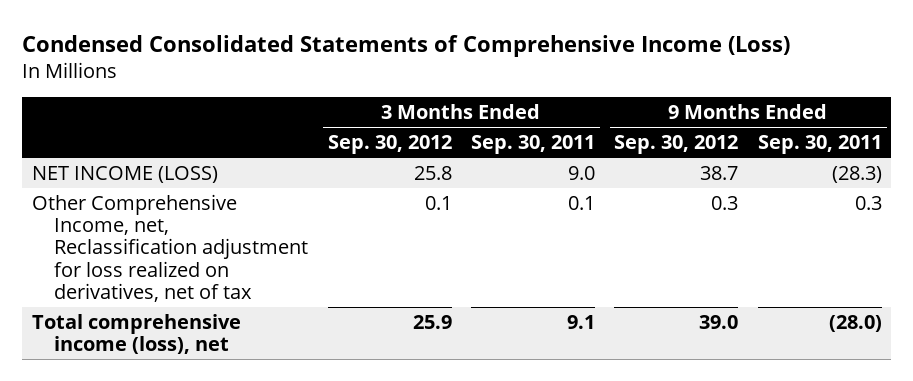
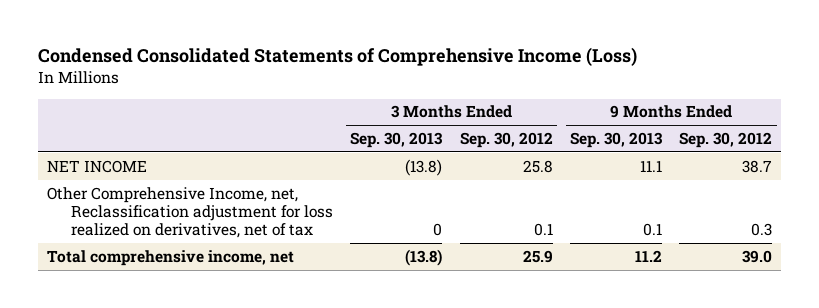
[471,135,596,155] Sep. 30, 2011 -> none
[757,135,882,155] Sep. 30, 2011 -> none
none -> [350,132,444,149] Sep. 30, 2013
none -> [570,132,664,149] Sep. 30, 2013
[31,165,218,183] NET INCOME (LOSS) -> [46,159,147,173] NET INCOME
[31,313,241,355] Total comprehensive income (loss), net -> [46,249,294,266] Total comprehensive income, net

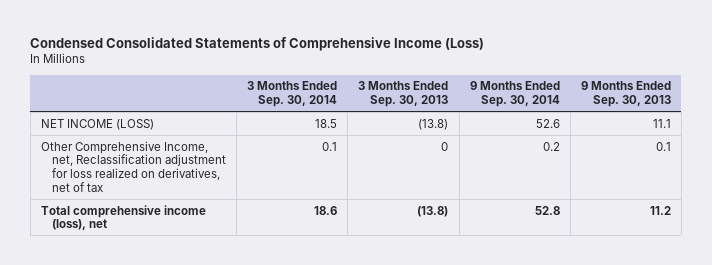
[459,132,553,149] Sep. 30, 2012 -> none
[679,132,773,149] Sep. 30, 2012 -> none
none -> [247,81,338,107] 3 Months Ended Sep. 30, 2014
none -> [469,81,560,107] 9 Months Ended Sep. 30, 2014
[46,159,147,173] NET INCOME -> [40,118,154,130] NET INCOME (LOSS)
[46,249,294,266] Total comprehensive income, net -> [40,204,206,231] Total comprehensive income (loss), net

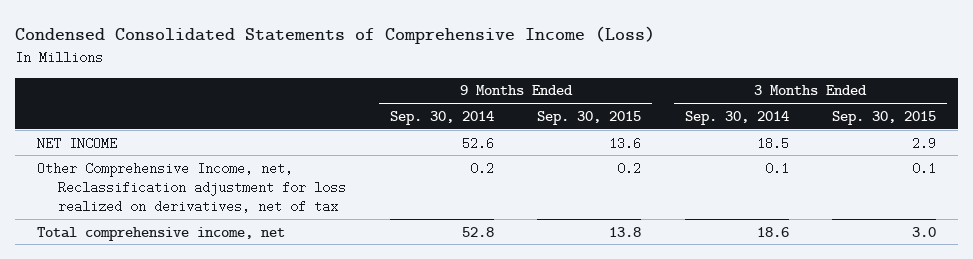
[358,81,449,107] 3 Months Ended Sep. 30, 2013 -> none
[580,81,671,107] 9 Months Ended Sep. 30, 2013 -> none
none -> [537,110,642,125] Sep. 30, 2015
none -> [831,110,936,125] Sep. 30, 2015
[40,118,154,130] NET INCOME (LOSS) -> [37,136,118,150] NET INCOME
[40,204,206,231] Total comprehensive income (loss), net -> [37,226,286,241] Total comprehensive income, net

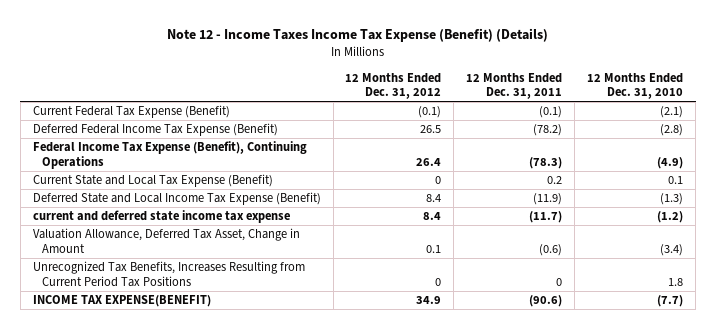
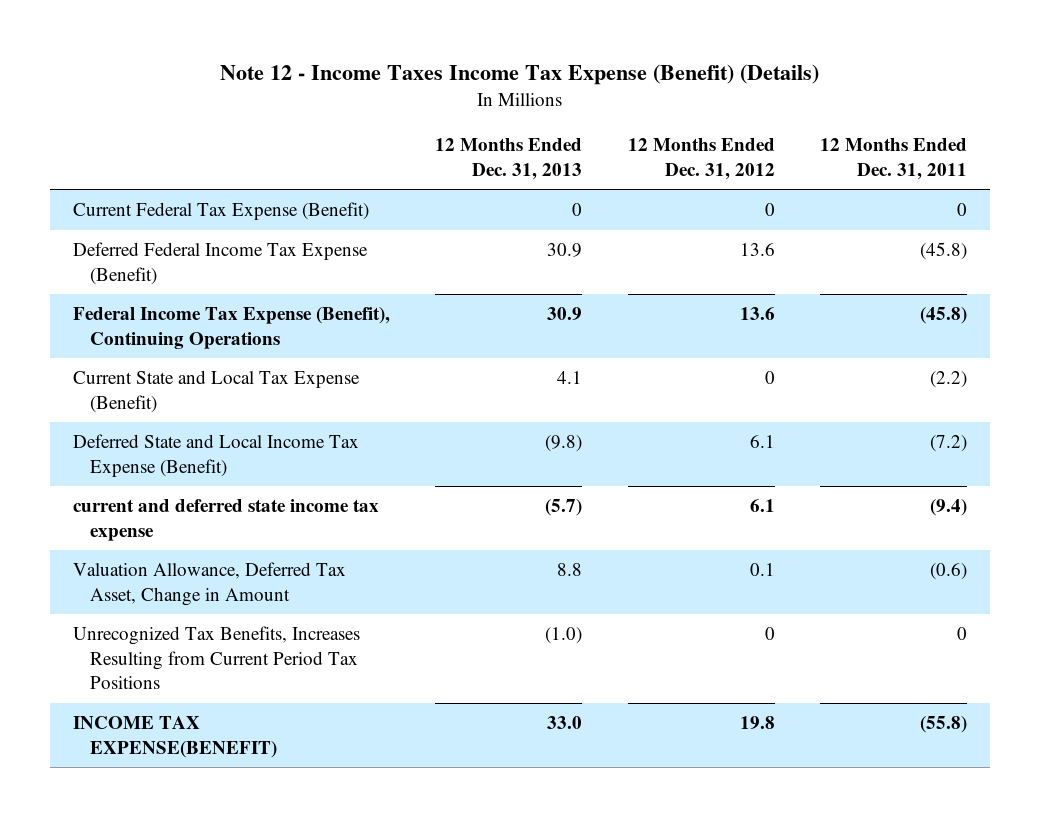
[587,72,684,100] 12 Months Ended Dec. 31, 2010 -> none
none -> [435,138,583,180] 12 Months Ended Dec. 31, 2013
[418,106,442,119] (0.1) -> [764,203,775,217] 0
[539,106,563,119] (0.1) -> [957,203,968,217] 0
[420,125,442,134] 26.5 -> [739,243,775,257] 13.6
[533,124,563,137] (78.2) -> [920,242,968,261] (45.8)
[416,157,442,166] 26.4 -> [739,307,775,321] 13.6
[529,156,563,169] (78.3) -> [920,307,968,325] (45.8)
[547,176,563,185] 0.2 -> [930,371,968,389] (2.2)
[426,194,442,203] 8.4 -> [749,435,775,449] 6.1
[533,193,563,206] (11.9) -> [930,435,968,453] (7.2)
[423,212,442,221] 8.4 -> [749,499,775,513] 6.1
[529,211,563,224] (11.7) -> [930,499,968,517] (9.4)
[416,296,442,305] 34.9 -> [739,716,775,730] 19.8
[529,295,563,308] (90.6) -> [920,716,968,734] (55.8)

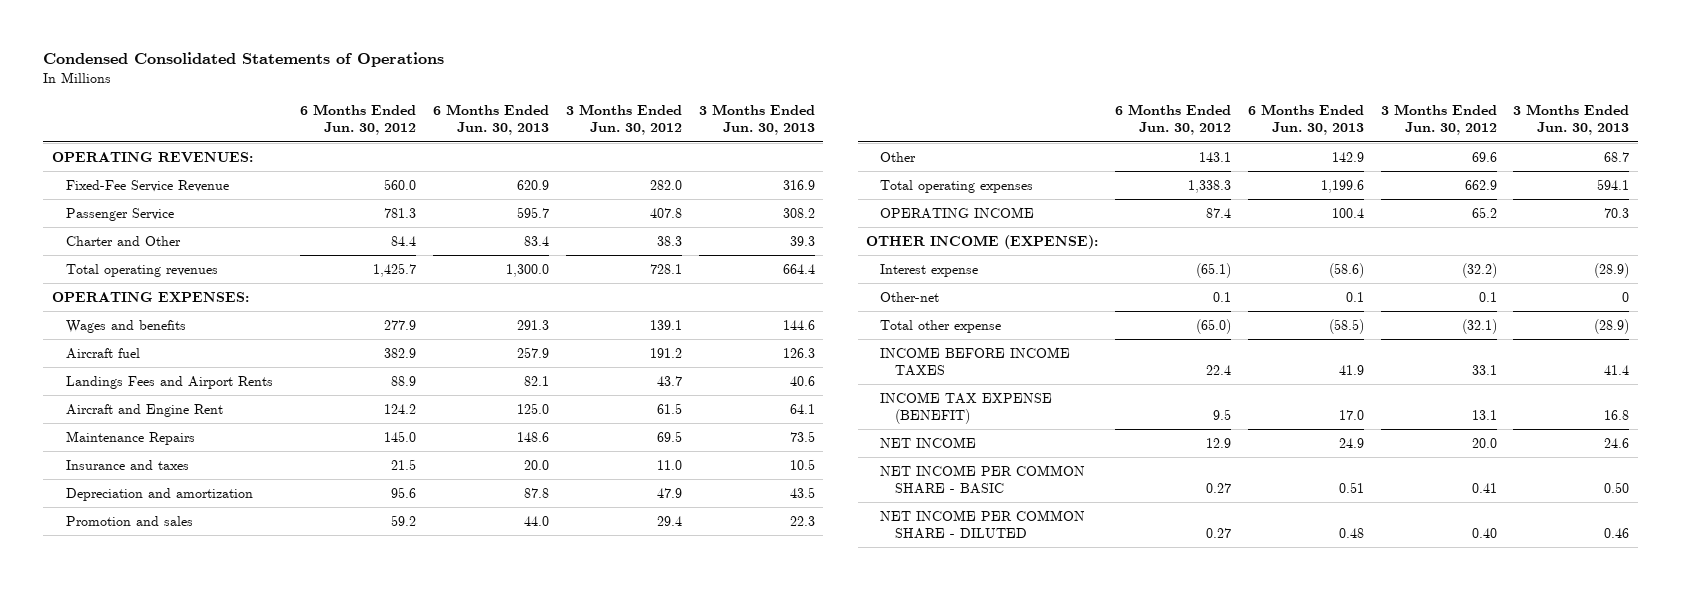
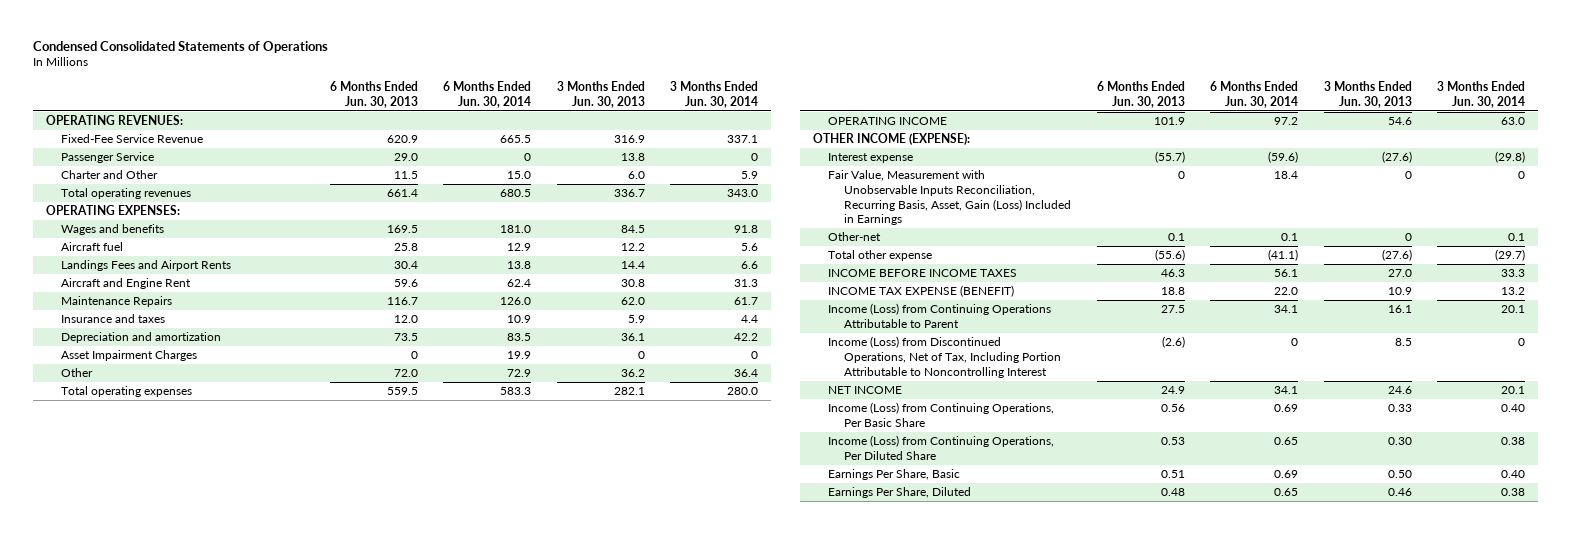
[300,104,417,136] 6 Months Ended Jun. 30, 2012 -> none
[566,104,683,136] 3 Months Ended Jun. 30, 2012 -> none
none -> [443,81,532,108] 6 Months Ended Jun. 30, 2014
none -> [670,81,759,108] 3 Months Ended Jun. 30, 2014
[517,206,550,218] 595.7 -> [393,153,418,162] 29.0
[782,207,815,218] 308.2 -> [620,153,645,162] 13.8
[524,235,550,246] 83.4 -> [393,171,418,180] 11.5
[789,235,815,246] 39.3 -> [627,171,645,180] 6.0
[506,263,550,277] 1,300.0 -> [386,189,418,198] 661.4
[782,263,815,274] 664.4 -> [613,189,645,198] 336.7
[66,515,194,526] Promotion and sales -> none
[517,319,550,330] 291.3 -> [386,225,418,234] 169.5
[782,319,815,330] 144.6 -> [620,225,645,234] 84.5
[517,346,550,358] 257.9 -> [393,243,418,252] 25.8
[782,347,815,358] 126.3 -> [620,243,645,252] 12.2
[524,375,550,386] 82.1 -> [393,261,418,270] 30.4
[789,375,815,386] 40.6 -> [620,261,645,270] 14.4
[517,402,550,414] 125.0 -> [393,279,418,288] 59.6
[789,403,815,414] 64.1 -> [620,279,645,288] 30.8
[517,431,550,442] 148.6 -> [386,297,418,306] 116.7
[789,430,815,442] 73.5 -> [620,297,645,306] 62.0
[524,459,550,470] 20.0 -> [393,315,418,324] 12.0
[789,458,815,470] 10.5 -> [627,315,645,324] 5.9
[524,487,550,498] 87.8 -> [393,333,418,342] 73.5
[789,486,815,498] 43.5 -> [620,333,645,342] 36.1
none -> [61,350,198,362] Asset Impairment Charges
[1331,151,1364,162] 142.9 -> [393,369,418,378] 72.0
[1604,151,1630,162] 68.7 -> [620,369,645,378] 36.2
[1320,179,1364,193] 1,199.6 -> [386,387,418,396] 559.5
[1597,178,1630,190] 594.1 -> [613,387,645,396] 282.1
[1331,207,1364,218] 100.4 -> [1153,117,1185,126] 101.9
[1604,207,1630,218] 70.3 -> [1387,117,1412,126] 54.6
[1328,262,1364,278] (58.6) -> [1154,151,1185,164] (55.7)
[1594,262,1630,278] (28.9) -> [1381,151,1412,164] (27.6)
none -> [828,170,1072,226] Fair Value, Measurement with Unobservable Inputs Reconciliation, Recurring Basis, Asset, Gain (Loss) Included in Earnings
[1328,318,1364,334] (58.5) -> [1154,249,1185,262] (55.6)
[1594,318,1630,334] (28.9) -> [1381,249,1412,262] (27.6)
[1338,365,1364,376] 41.9 -> [1160,269,1185,278] 46.3
[1604,365,1630,376] 41.4 -> [1387,269,1412,278] 27.0
[1338,410,1364,421] 17.0 -> [1160,287,1185,296] 18.8
[1604,410,1630,421] 16.8 -> [1387,287,1412,296] 10.9
none -> [828,303,1052,329] Income (Loss) from Continuing Operations Attributable to Parent
none -> [828,336,1062,378] Income (Loss) from Discontinued Operations, Net of Tax, Including Portion Attributable to Noncontrolling Interest
none -> [828,402,1055,428] Income (Loss) from Continuing Operations, Per Basic Share
none -> [828,435,1055,461] Income (Loss) from Continuing Operations, Per Diluted Share
[880,464,1086,495] NET INCOME PER COMMON SHARE - BASIC -> [828,469,961,481] Earnings Per Share, Basic
[880,509,1086,540] NET INCOME PER COMMON SHARE - DILUTED -> [828,487,972,499] Earnings Per Share, Diluted

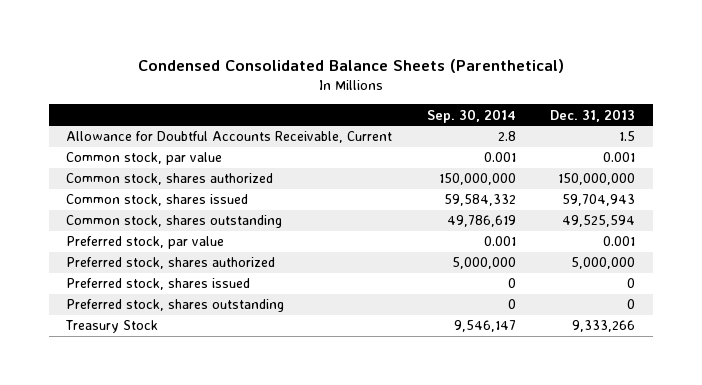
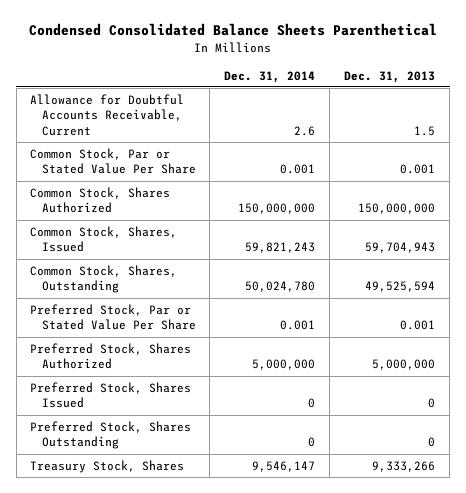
[137,58,564,73] Condensed Consolidated Balance Sheets (Parenthetical) -> [28,23,437,37] Condensed Consolidated Balance Sheets Parenthetical
[426,108,516,123] Sep. 30, 2014 -> none
none -> [224,70,316,83] Dec. 31, 2014
[66,152,223,166] Common stock, par value -> [30,147,196,175] Common Stock, Par or Stated Value Per Share
[66,173,274,186] Common stock, shares authorized -> [30,186,171,214] Common Stock, Shares Authorized
[66,194,249,207] Common stock, shares issued -> [30,225,178,253] Common Stock, Shares, Issued
[66,215,283,229] Common stock, shares outstanding -> [30,264,178,294] Common Stock, Shares, Outstanding
[66,236,225,250] Preferred stock, par value -> [30,303,196,331] Preferred Stock, Par or Stated Value Per Share
[66,257,276,270] Preferred stock, shares authorized -> [30,342,192,370] Preferred Stock, Shares Authorized
[66,278,251,291] Preferred stock, shares issued -> [30,381,192,409] Preferred Stock, Shares Issued
[66,299,285,313] Preferred stock, shares outstanding -> [30,420,192,450] Preferred Stock, Shares Outstanding
[65,320,159,334] Treasury Stock -> [30,459,185,473] Treasury Stock, Shares

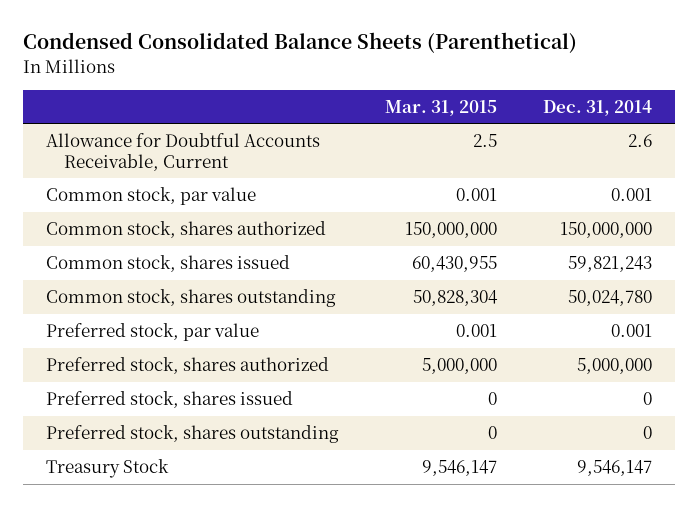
[28,23,437,37] Condensed Consolidated Balance Sheets Parenthetical -> [22,32,577,54] Condensed Consolidated Balance Sheets (Parenthetical)
[344,70,436,83] Dec. 31, 2013 -> none
none -> [384,99,497,116] Mar. 31, 2015
[30,147,196,175] Common Stock, Par or Stated Value Per Share -> [45,187,256,206] Common stock, par value
[30,186,171,214] Common Stock, Shares Authorized -> [45,221,326,239] Common stock, shares authorized
[30,225,178,253] Common Stock, Shares, Issued -> [45,255,290,273] Common stock, shares issued
[30,264,178,294] Common Stock, Shares, Outstanding -> [45,289,336,308] Common stock, shares outstanding
[30,303,196,331] Preferred Stock, Par or Stated Value Per Share -> [45,323,259,342] Preferred stock, par value
[30,342,192,370] Preferred Stock, Shares Authorized -> [45,357,329,375] Preferred stock, shares authorized
[30,381,192,409] Preferred Stock, Shares Issued -> [45,391,293,409] Preferred stock, shares issued
[30,420,192,450] Preferred Stock, Shares Outstanding -> [45,425,339,444] Preferred stock, shares outstanding
[30,459,185,473] Treasury Stock, Shares -> [45,459,169,479] Treasury Stock

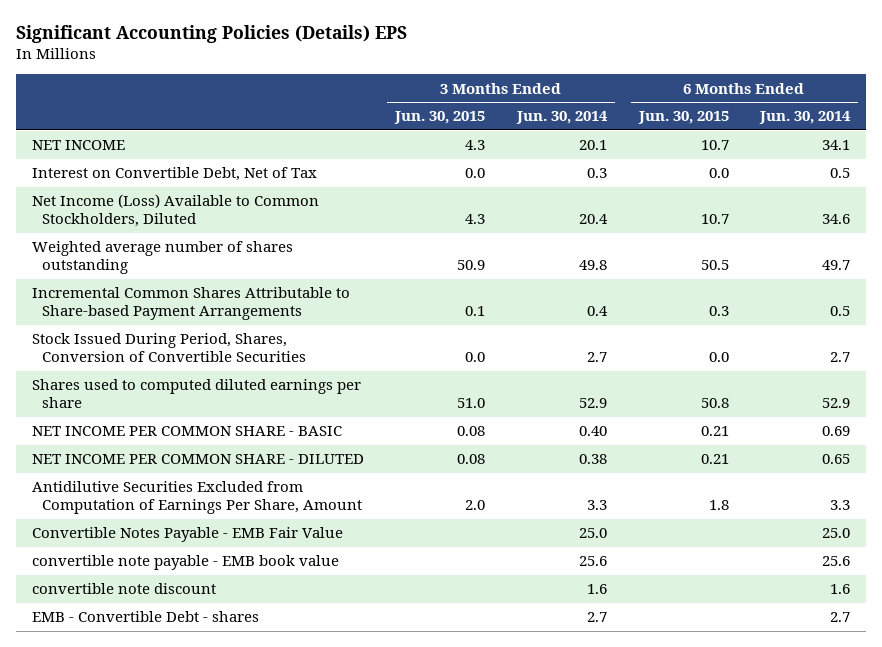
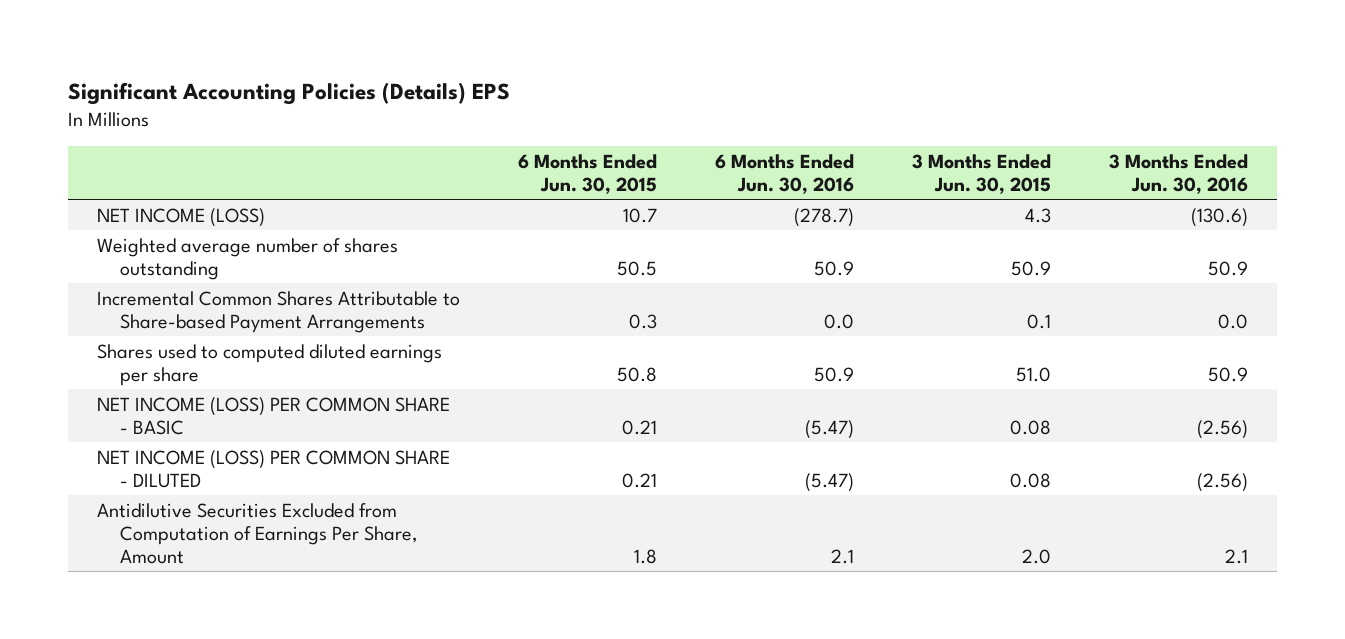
[515,111,608,125] Jun. 30, 2014 -> none
[759,111,852,125] Jun. 30, 2014 -> none
none -> [715,153,855,194] 6 Months Ended Jun. 30, 2016
none -> [1108,153,1248,194] 3 Months Ended Jun. 30, 2016
[31,167,317,182] Interest on Convertible Debt, Net of Tax -> none
[31,194,319,228] Net Income (Loss) Available to Common Stockholders, Diluted -> none
[31,140,125,151] NET INCOME -> [97,207,266,227] NET INCOME (LOSS)
[31,333,307,363] Stock Issued During Period, Shares, Conversion of Convertible Securities -> none
[31,426,342,437] NET INCOME PER COMMON SHARE - BASIC -> [97,396,451,435] NET INCOME (LOSS) PER COMMON SHARE - BASIC
[31,454,364,465] NET INCOME PER COMMON SHARE - DILUTED -> [97,449,451,488] NET INCOME (LOSS) PER COMMON SHARE - DILUTED
[31,527,343,543] Convertible Notes Payable - EMB Fair Value -> none
[31,555,339,571] convertible note payable - EMB book value -> none
[31,583,216,595] convertible note discount -> none
[31,611,259,623] EMB - Convertible Debt - shares -> none

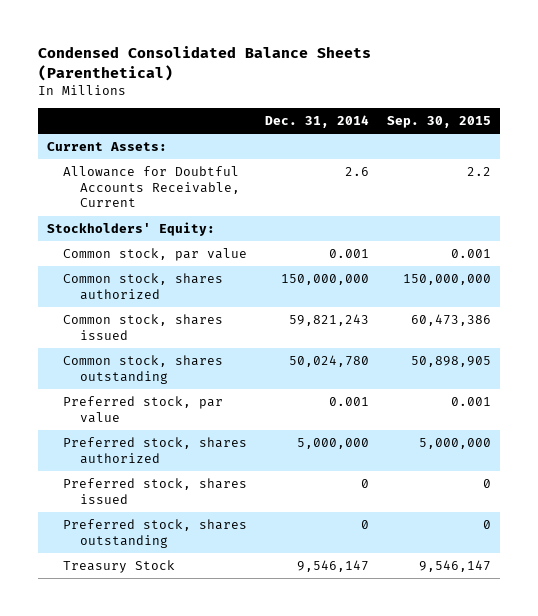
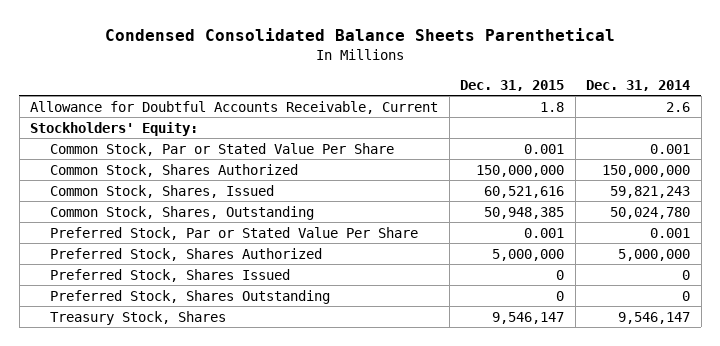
[38,46,372,81] Condensed Consolidated Balance Sheets (Parenthetical) -> [105,27,616,41] Condensed Consolidated Balance Sheets Parenthetical
[387,115,492,128] Sep. 30, 2015 -> none
none -> [460,79,565,91] Dec. 31, 2015
[47,142,168,152] Current Assets: -> none
[63,248,248,262] Common stock, par value -> [50,142,395,156] Common Stock, Par or Stated Value Per Share
[63,273,224,300] Common stock, shares authorized -> [50,163,299,177] Common Stock, Shares Authorized
[63,314,224,340] Common stock, shares issued -> [50,184,275,198] Common Stock, Shares, Issued
[63,355,224,384] Common stock, shares outstanding -> [50,205,315,220] Common Stock, Shares, Outstanding
[63,396,224,423] Preferred stock, par value -> [50,226,419,240] Preferred Stock, Par or Stated Value Per Share
[63,437,248,464] Preferred stock, shares authorized -> [50,247,323,261] Preferred Stock, Shares Authorized
[63,478,248,504] Preferred stock, shares issued -> [50,268,291,282] Preferred Stock, Shares Issued
[63,519,248,548] Preferred stock, shares outstanding -> [50,289,331,304] Preferred Stock, Shares Outstanding
[63,560,176,574] Treasury Stock -> [50,310,227,325] Treasury Stock, Shares

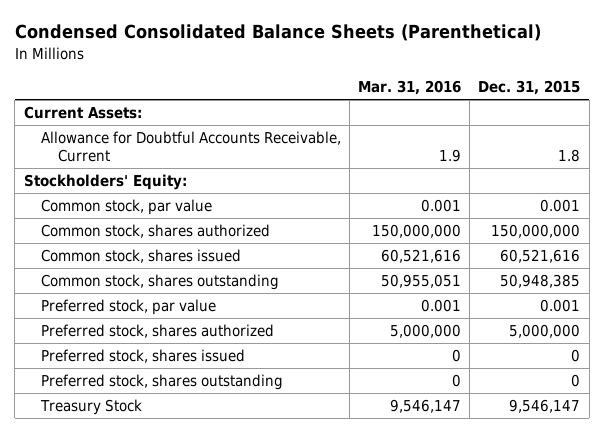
[105,27,616,41] Condensed Consolidated Balance Sheets Parenthetical -> [14,24,541,42] Condensed Consolidated Balance Sheets (Parenthetical)
[586,79,691,91] Dec. 31, 2014 -> none
none -> [358,80,462,96] Mar. 31, 2016
none -> [23,106,142,120] Current Assets:
[50,142,395,156] Common Stock, Par or Stated Value Per Share -> [40,199,212,216] Common stock, par value
[50,163,299,177] Common Stock, Shares Authorized -> [40,224,270,239] Common stock, shares authorized
[50,184,275,198] Common Stock, Shares, Issued -> [40,249,241,264] Common stock, shares issued
[50,205,315,220] Common Stock, Shares, Outstanding -> [40,274,279,291] Common stock, shares outstanding
[50,226,419,240] Preferred Stock, Par or Stated Value Per Share -> [40,299,216,316] Preferred stock, par value
[50,247,323,261] Preferred Stock, Shares Authorized -> [40,324,274,339] Preferred stock, shares authorized
[50,268,291,282] Preferred Stock, Shares Issued -> [40,349,245,364] Preferred stock, shares issued
[50,289,331,304] Preferred Stock, Shares Outstanding -> [40,374,283,391] Preferred stock, shares outstanding
[50,310,227,325] Treasury Stock, Shares -> [39,399,142,416] Treasury Stock

